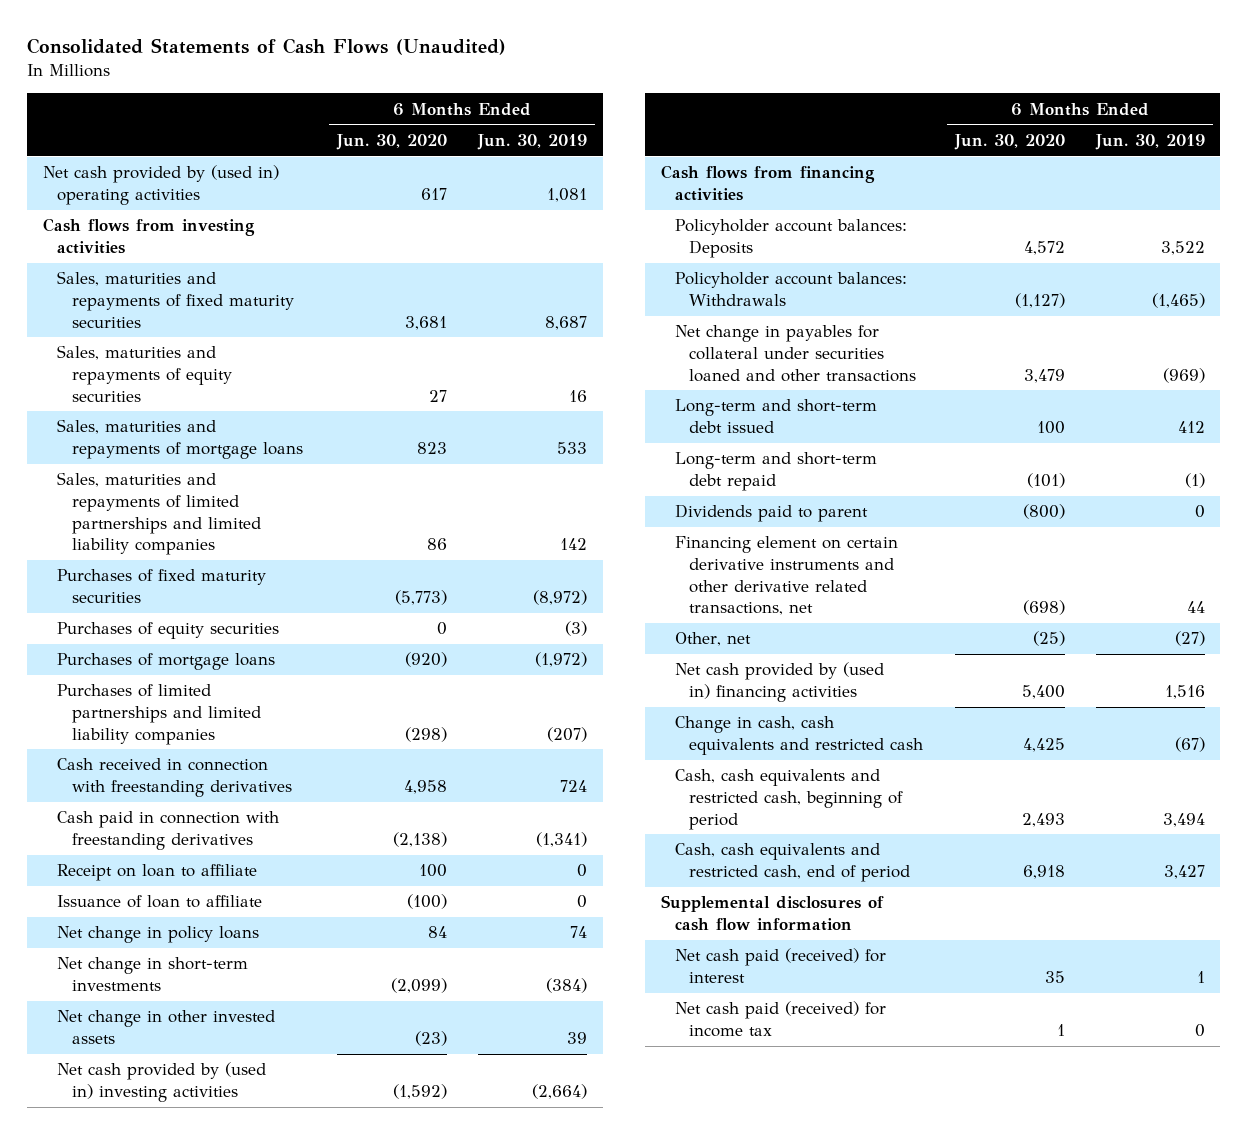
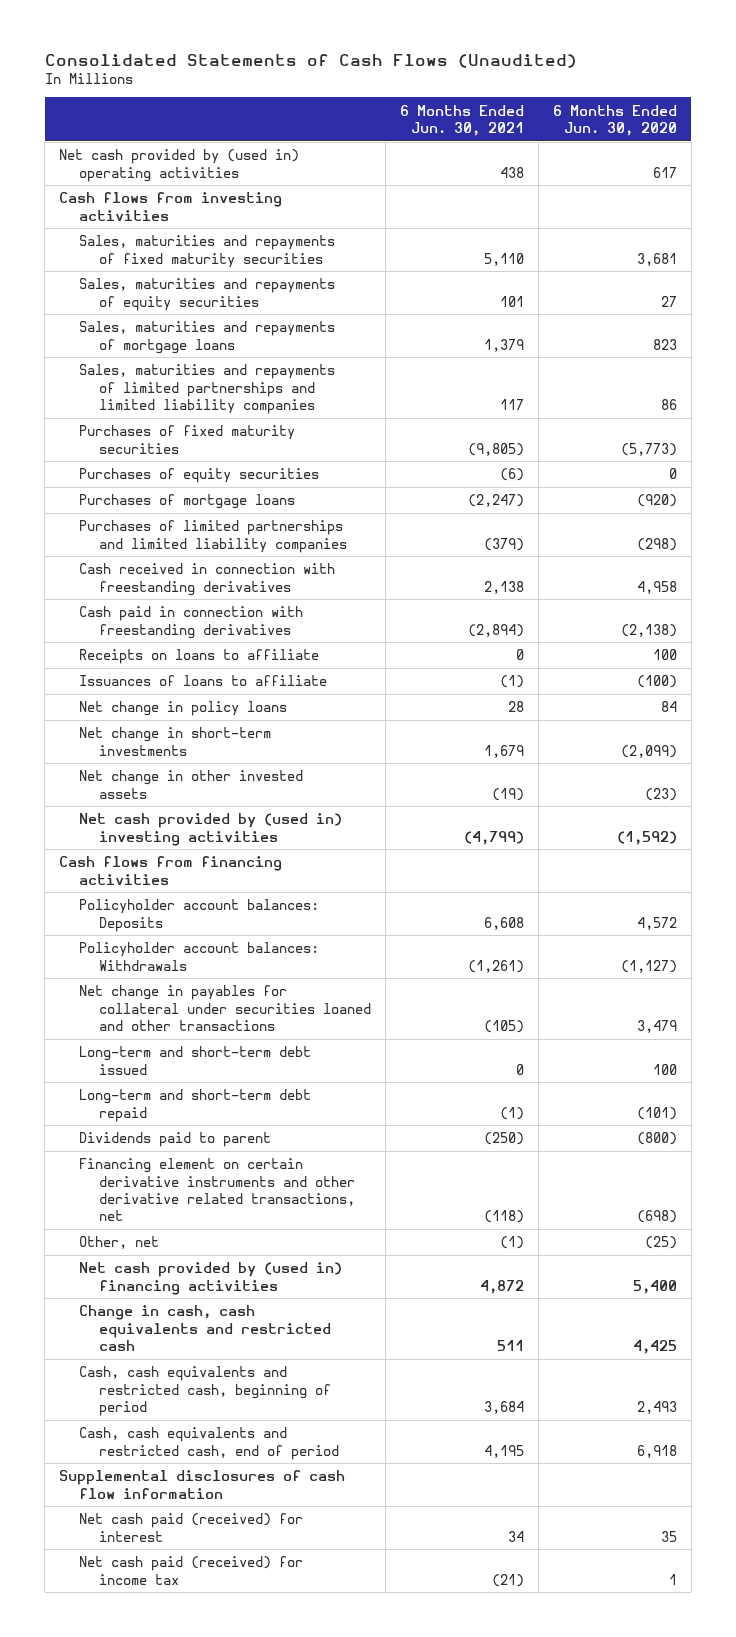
[477,133,588,150] Jun. 30, 2019 -> none
none -> [399,104,524,136] 6 Months Ended Jun. 30, 2021
[57,864,258,882] Receipt on loan to affiliate -> [78,649,319,665] Receipts on loans to affiliate
[57,895,263,909] Issuance of loan to affiliate -> [78,675,327,687] Issuances of loans to affiliate

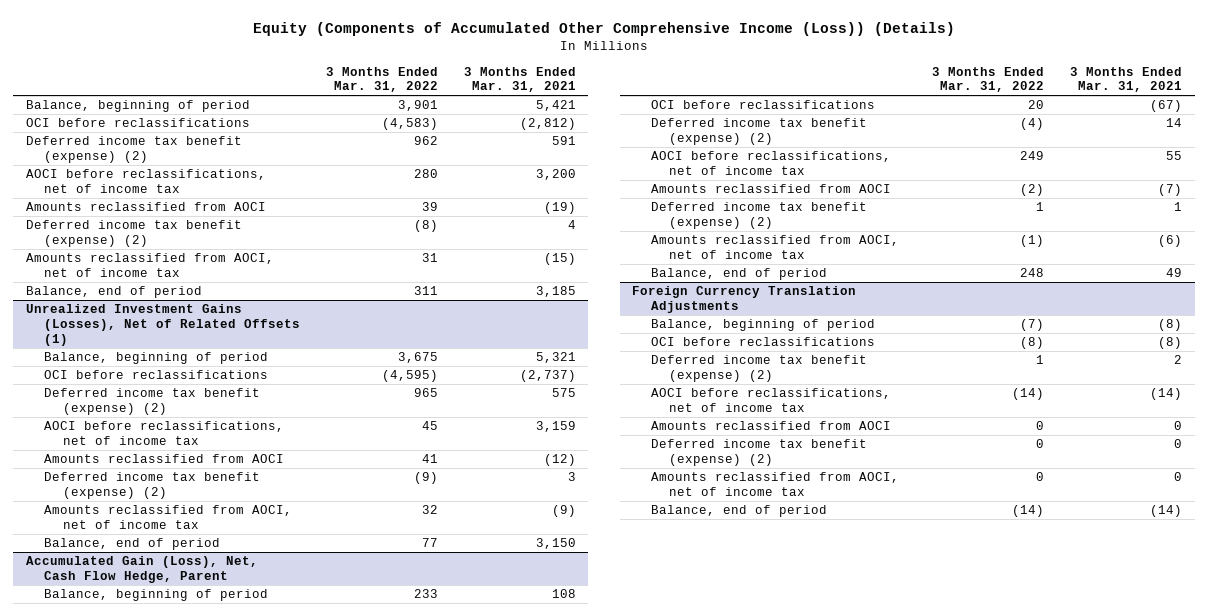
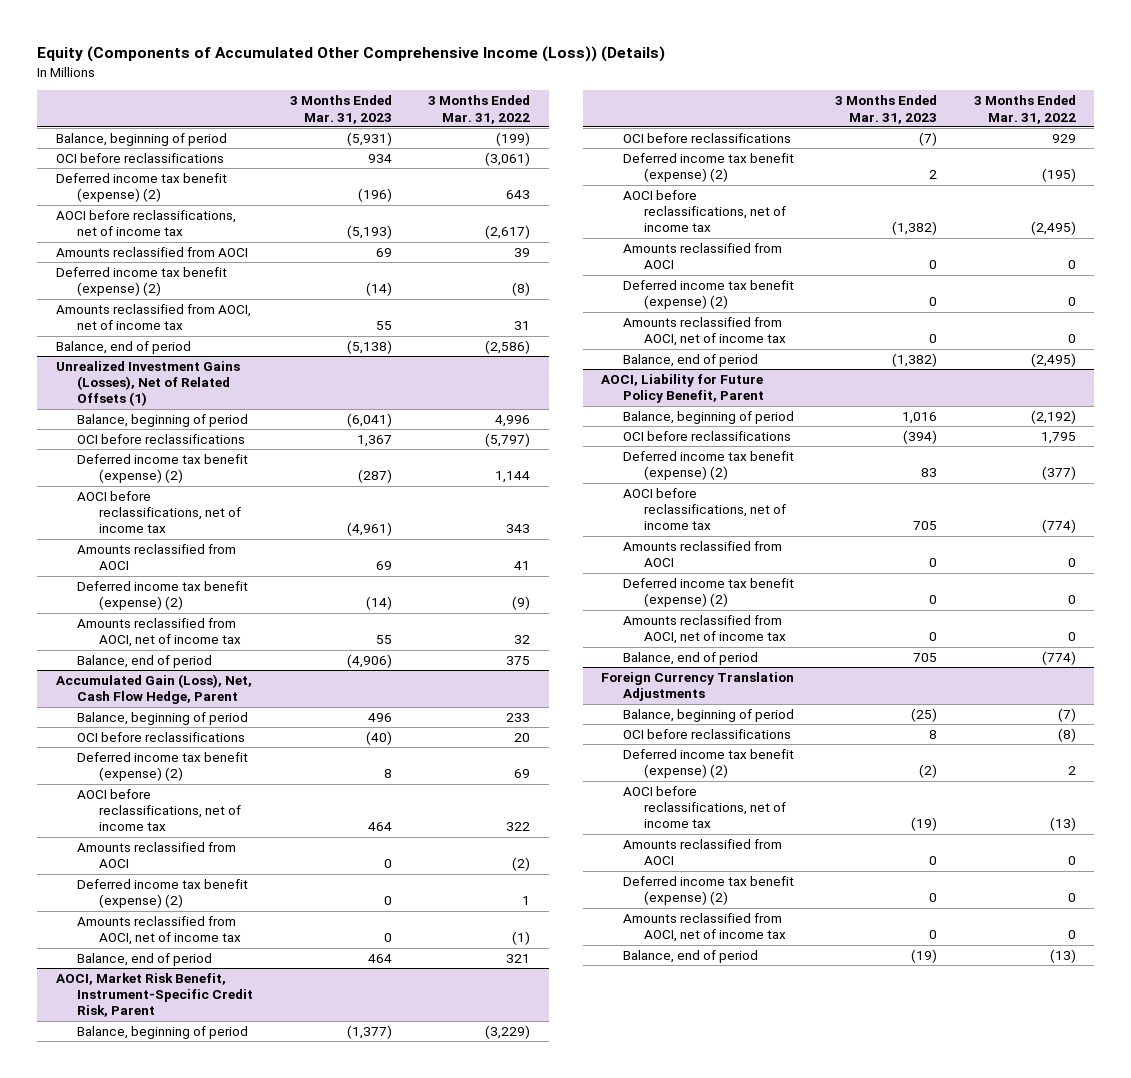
[463,66,576,93] 3 Months Ended Mar. 31, 2021 -> none
none -> [289,95,392,124] 3 Months Ended Mar. 31, 2023
[398,100,439,112] 3,901 -> [496,132,531,147] (199)
[382,118,439,131] (4,583) -> [485,152,531,167] (3,061)
[414,136,439,146] 962 -> [506,190,531,200] 643
[414,169,439,179] 280 -> [485,225,531,240] (2,617)
[414,286,439,296] 311 -> [485,340,531,355] (2,586)
[398,352,439,364] 3,675 -> [495,415,531,428] 4,996
[382,370,439,383] (4,595) -> [485,433,531,448] (5,797)
[414,388,439,398] 965 -> [495,471,531,484] 1,144
[422,421,439,431] 45 -> [506,524,531,534] 343
[422,538,439,548] 77 -> [506,656,531,666] 375
[1020,118,1045,131] (4) -> [514,769,531,779] 69
[1020,151,1045,161] 249 -> [506,822,531,832] 322
[1020,268,1045,278] 248 -> [506,954,531,964] 321
none -> [55,973,254,1018] AOCI, Market Risk Benefit, Instrument-Specific Credit Risk, Parent
none -> [77,1026,249,1040] Balance, beginning of period
none -> [622,133,791,144] OCI before reclassifications
none -> [622,153,794,183] Deferred income tax benefit (expense) (2)
none -> [622,190,787,233] AOCI before reclassifications, net of income tax
none -> [622,243,782,270] Amounts reclassified from AOCI
none -> [622,280,794,310] Deferred income tax benefit (expense) (2)
none -> [622,317,787,347] Amounts reclassified from AOCI, net of income tax
none -> [622,354,758,368] Balance, end of period
none -> [600,374,764,404] AOCI, Liability for Future Policy Benefit, Parent
none -> [622,411,794,425] Balance, beginning of period
none -> [622,431,791,442] OCI before reclassifications
none -> [622,451,794,481] Deferred income tax benefit (expense) (2)
none -> [622,488,787,531] AOCI before reclassifications, net of income tax
none -> [622,541,782,568] Amounts reclassified from AOCI
none -> [622,578,794,608] Deferred income tax benefit (expense) (2)
none -> [622,615,787,645] Amounts reclassified from AOCI, net of income tax
none -> [622,652,758,666] Balance, end of period
[1036,355,1045,365] 1 -> [1067,766,1076,776] 2
[1012,388,1045,401] (14) -> [1049,817,1076,832] (13)
[1012,505,1045,518] (14) -> [1049,949,1076,964] (13)

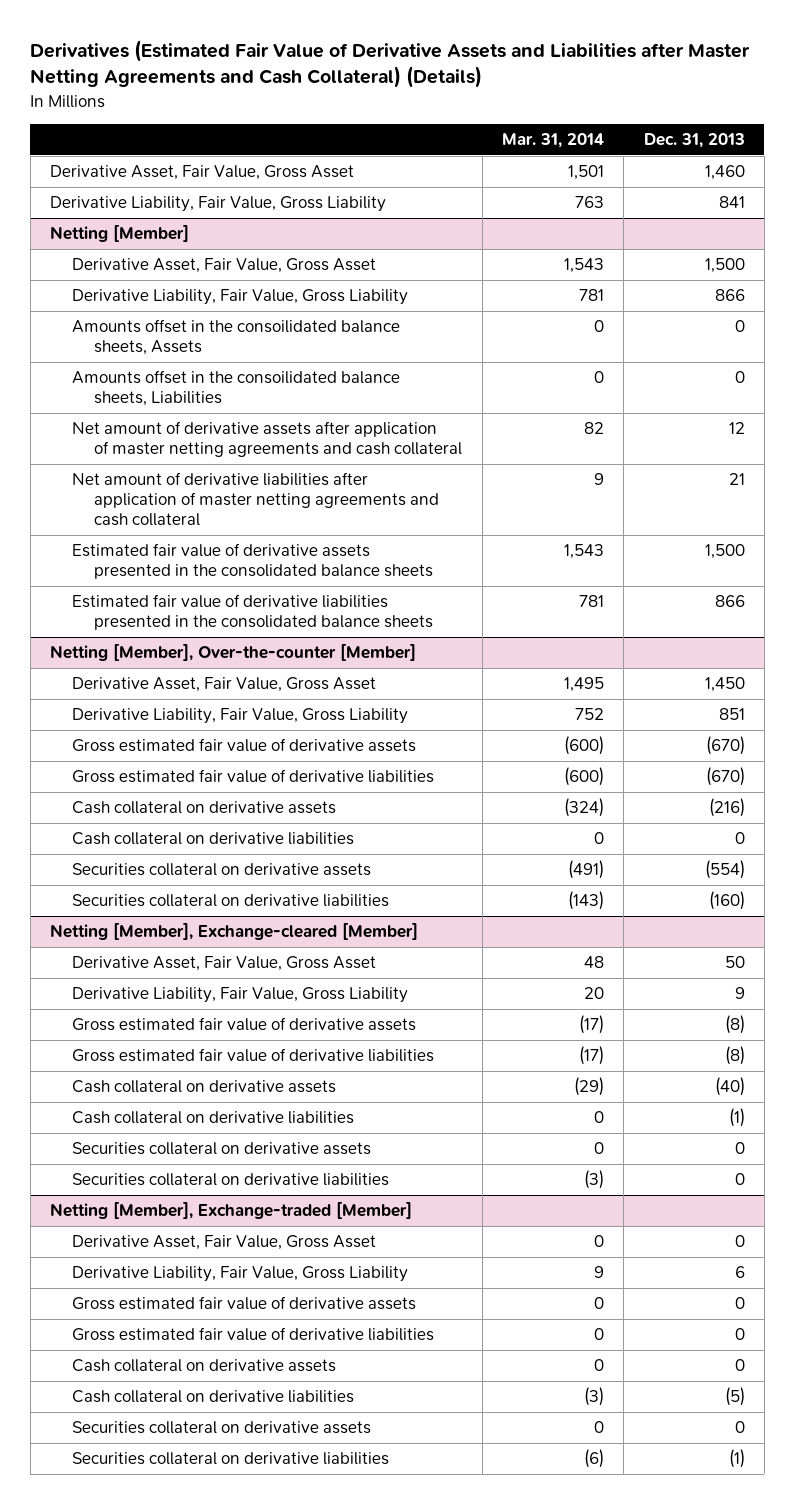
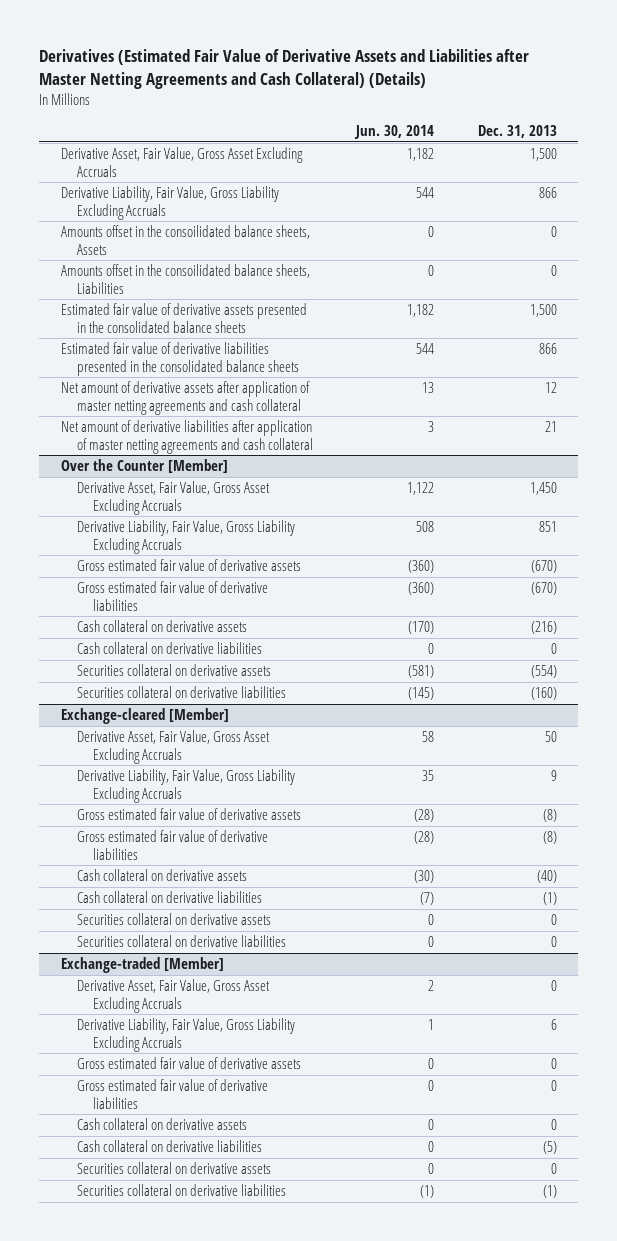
[502,133,605,149] Mar. 31, 2014 -> none
none -> [354,124,435,139] Jun. 30, 2014
[49,165,354,181] Derivative Asset, Fair Value, Gross Asset -> none
[49,196,386,213] Derivative Liability, Fair Value, Gross Liability -> none
[49,225,189,243] Netting [Member] -> none
[72,258,377,274] Derivative Asset, Fair Value, Gross Asset -> [60,147,303,177] Derivative Asset, Fair Value, Gross Asset Excluding Accruals
[72,289,409,306] Derivative Liability, Fair Value, Gross Liability -> [60,186,279,220] Derivative Liability, Fair Value, Gross Liability Excluding Accruals
[72,421,463,458] Net amount of derivative assets after application of master netting agreements and cash collateral -> none
[72,472,440,526] Net amount of derivative liabilities after application of master netting agreements and cash collateral -> none
none -> [60,381,310,415] Net amount of derivative assets after application of master netting agreements and cash collateral
none -> [60,420,313,454] Net amount of derivative liabilities after application of master netting agreements and cash collateral
[49,644,416,662] Netting [Member], Over-the-counter [Member] -> [60,459,228,474] Over the Counter [Member]
[72,677,377,693] Derivative Asset, Fair Value, Gross Asset -> [76,481,270,515] Derivative Asset, Fair Value, Gross Asset Excluding Accruals
[72,708,409,725] Derivative Liability, Fair Value, Gross Liability -> [76,520,295,554] Derivative Liability, Fair Value, Gross Liability Excluding Accruals
[49,923,418,941] Netting [Member], Exchange-cleared [Member] -> [60,708,229,725] Exchange-cleared [Member]
[72,956,377,972] Derivative Asset, Fair Value, Gross Asset -> [76,730,270,764] Derivative Asset, Fair Value, Gross Asset Excluding Accruals
[72,987,409,1004] Derivative Liability, Fair Value, Gross Liability -> [76,769,295,803] Derivative Liability, Fair Value, Gross Liability Excluding Accruals
[49,1202,412,1220] Netting [Member], Exchange-traded [Member] -> [60,957,224,974] Exchange-traded [Member]
[72,1235,377,1251] Derivative Asset, Fair Value, Gross Asset -> [76,979,270,1013] Derivative Asset, Fair Value, Gross Asset Excluding Accruals
[72,1266,409,1283] Derivative Liability, Fair Value, Gross Liability -> [76,1018,295,1052] Derivative Liability, Fair Value, Gross Liability Excluding Accruals

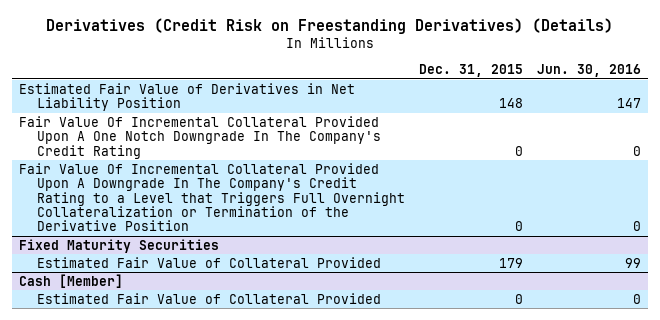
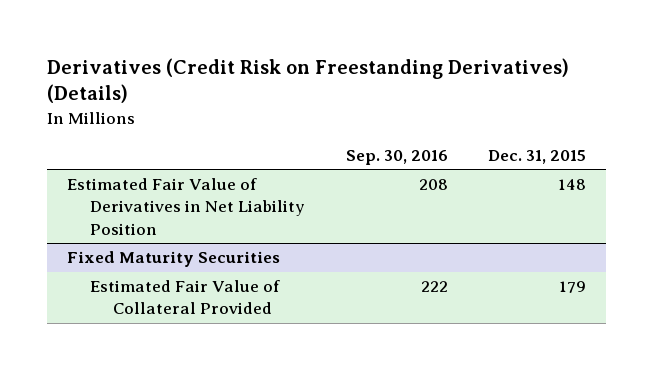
[537,64,642,78] Jun. 30, 2016 -> none
none -> [345,150,448,166] Sep. 30, 2016
[18,115,382,159] Fair Value Of Incremental Collateral Provided Upon A One Notch Downgrade In The Company's Credit Rating -> none
[18,162,406,232] Fair Value Of Incremental Collateral Provided Upon A Downgrade In The Company's Credit Rating to a Level that Triggers Full Overnight Collateralization or Termination of the Derivative Position -> none
[18,273,123,288] Cash [Member] -> none
[37,292,382,304] Estimated Fair Value of Collateral Provided -> none

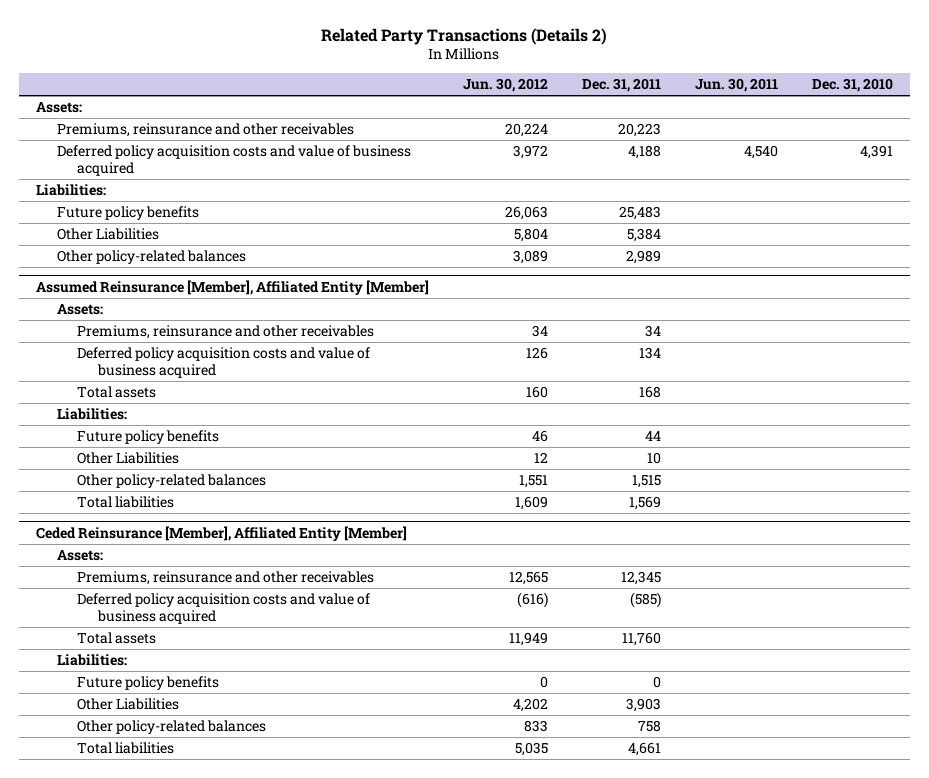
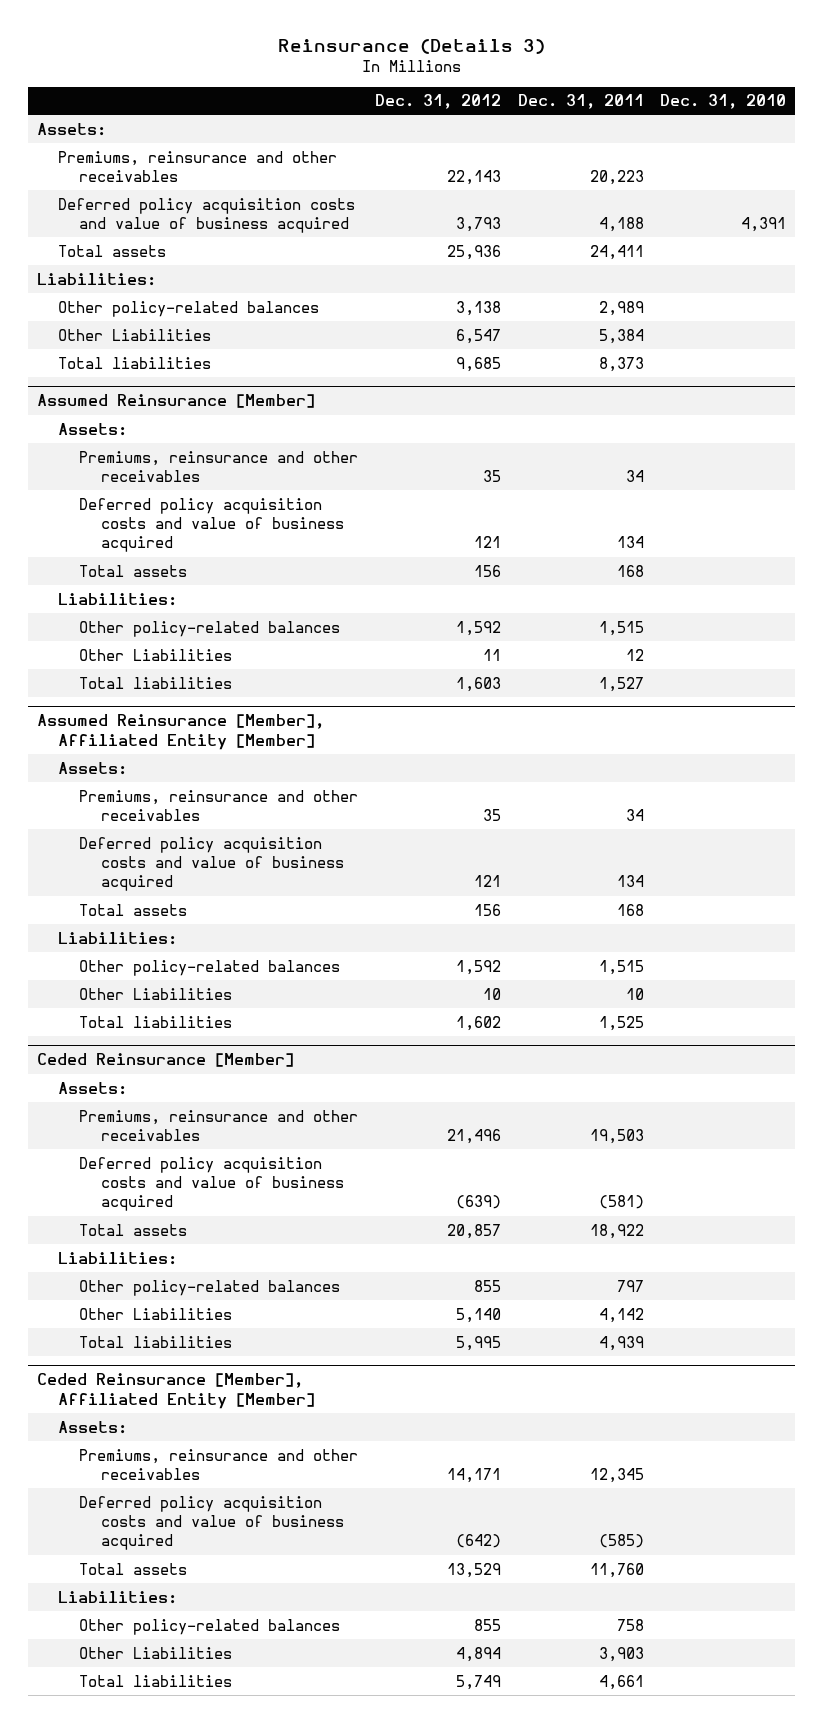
[321,27,608,45] Related Party Transactions (Details 2) -> [277,38,545,54] Reinsurance (Details 3)
[462,78,548,93] Jun. 30, 2012 -> none
[694,78,778,93] Jun. 30, 2011 -> none
none -> [375,94,502,110] Dec. 31, 2012
none -> [58,244,167,257] Total assets
[56,205,199,220] Future policy benefits -> none
[56,227,159,240] Other Liabilities -> [58,328,212,341] Other Liabilities
none -> [58,356,212,369] Total liabilities
none -> [36,394,315,409] Assumed Reinsurance [Member]
none -> [58,422,128,436] Assets:
none -> [79,450,359,482] Premiums, reinsurance and other receivables
none -> [79,497,344,553] Deferred policy acquisition costs and value of business acquired
none -> [79,564,188,577] Total assets
none -> [58,592,178,606] Liabilities:
none -> [79,620,341,637] Other policy-related balances
none -> [79,648,233,661] Other Liabilities
none -> [79,676,233,689] Total liabilities
[77,429,220,444] Future policy benefits -> none
[77,451,180,464] Other Liabilities -> [79,987,233,1000] Other Liabilities
[628,495,661,510] 1,569 -> [598,1015,644,1031] 1,525
none -> [36,1053,294,1068] Ceded Reinsurance [Member]
none -> [58,1081,128,1095] Assets:
none -> [79,1109,359,1141] Premiums, reinsurance and other receivables
none -> [79,1156,344,1212] Deferred policy acquisition costs and value of business acquired
none -> [79,1223,188,1236] Total assets
none -> [58,1251,178,1265] Liabilities:
none -> [79,1279,341,1296] Other policy-related balances
none -> [79,1307,233,1320] Other Liabilities
none -> [79,1335,233,1348] Total liabilities
[77,675,220,690] Future policy benefits -> none
[77,697,180,710] Other Liabilities -> [79,1646,233,1659] Other Liabilities

